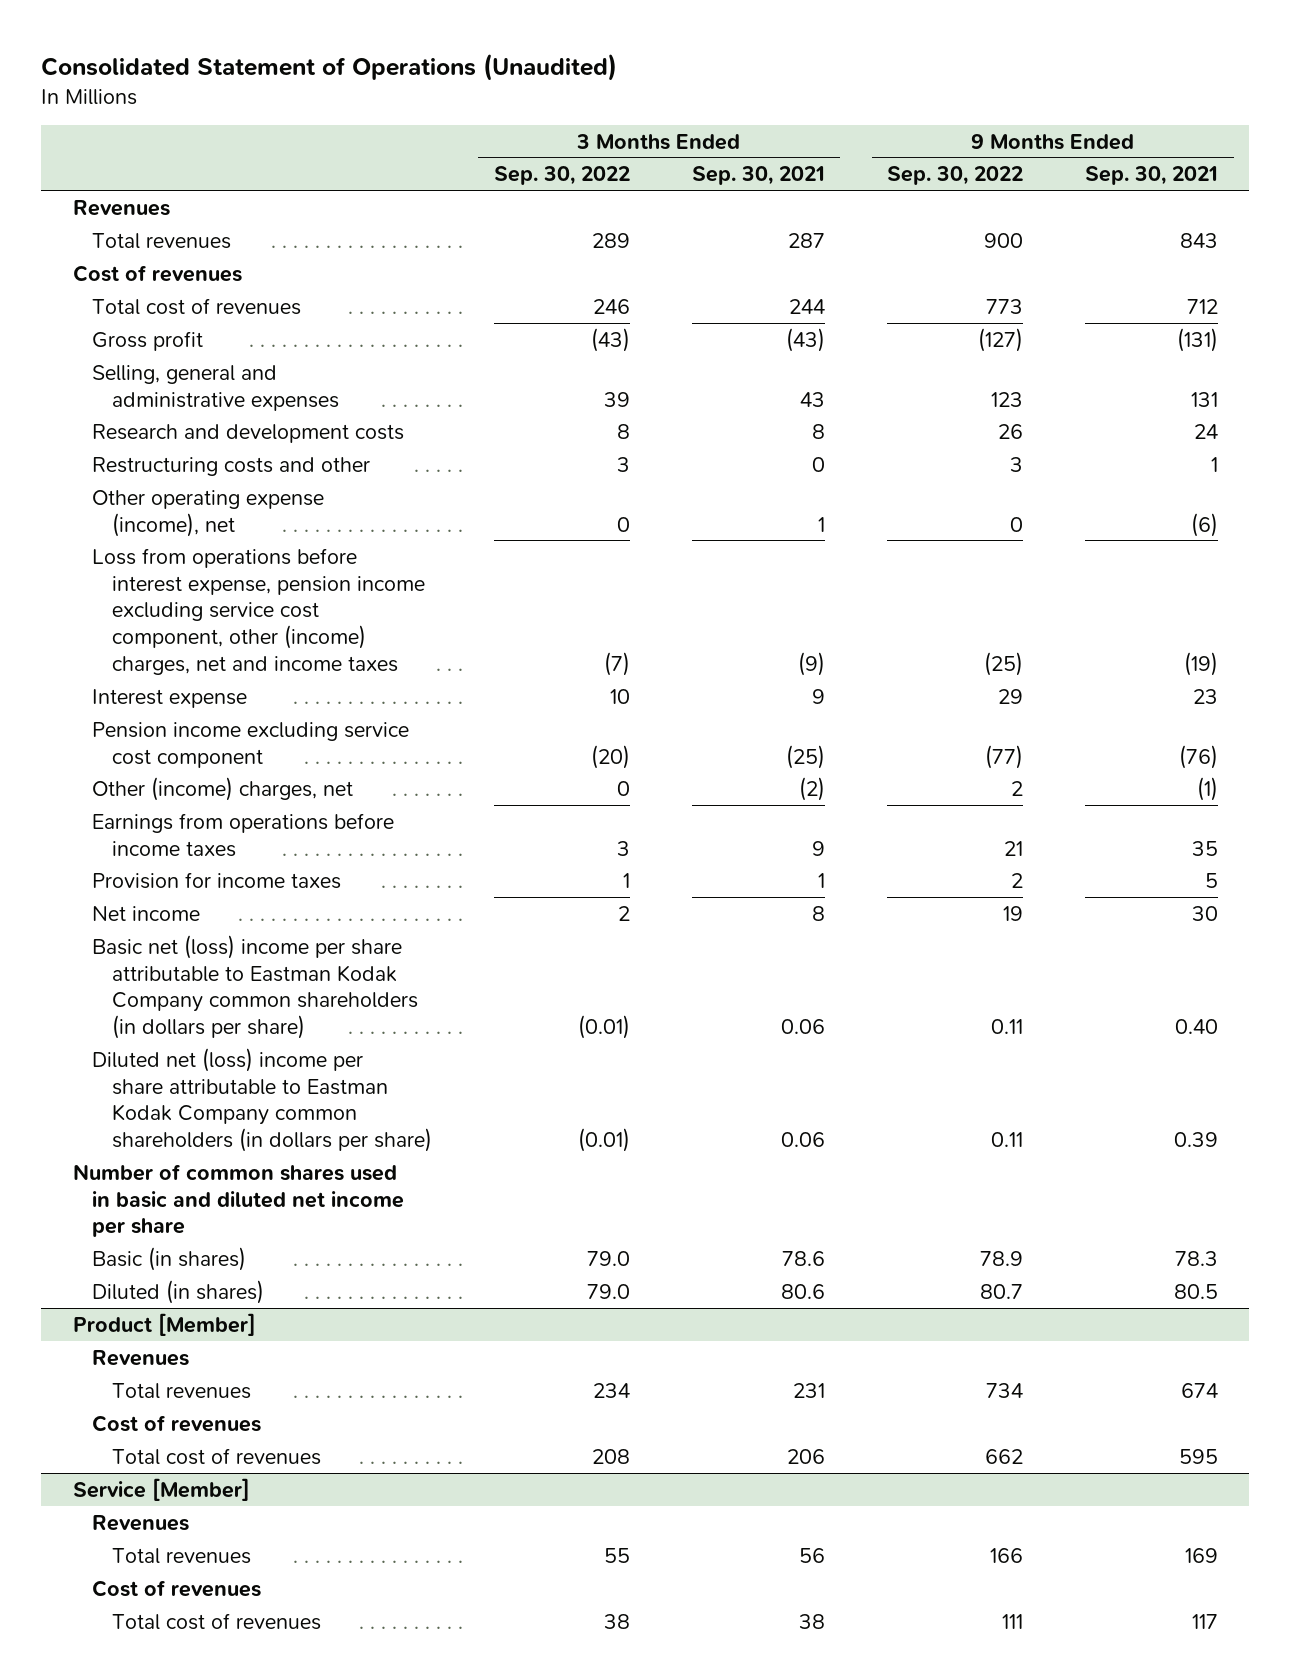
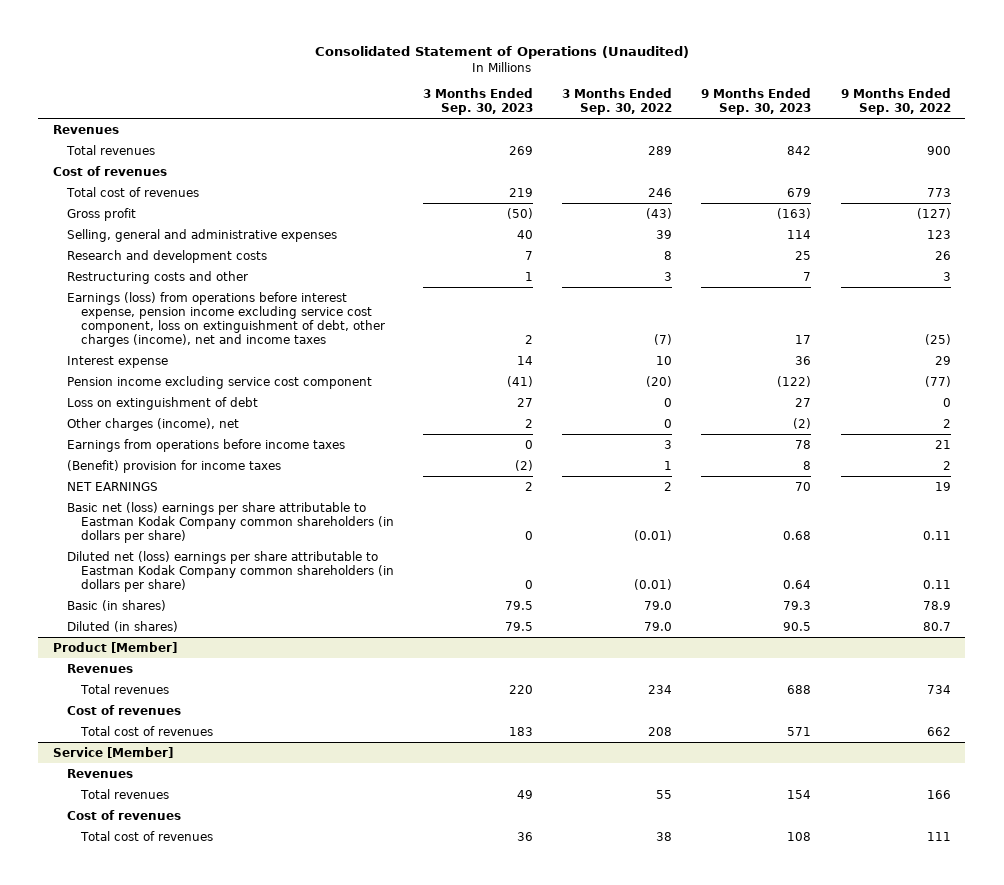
[691,166,825,186] Sep. 30, 2021 -> none
[1085,166,1219,186] Sep. 30, 2021 -> none
none -> [422,87,533,116] 3 Months Ended Sep. 30, 2023
none -> [701,87,812,116] 9 Months Ended Sep. 30, 2023
[92,489,325,537] Other operating expense (income), net -> none
[92,547,425,676] Loss from operations before interest expense, pension income excluding service cost component, other (income) charges, net and income taxes -> [66,291,385,348] Earnings (loss) from operations before interest expense, pension income excluding service cost component, loss on extinguishment of debt, other charges (income), net and income taxes
none -> [66,396,258,410] Loss on extinguishment of debt
[92,776,354,801] Other (income) charges, net -> [66,417,239,431] Other charges (income), net
[72,1163,405,1238] Number of common shares used in basic and diluted net income per share -> none
[92,871,342,889] Provision for income taxes -> [66,459,281,473] (Benefit) provision for income taxes
[92,905,201,921] Net income -> [66,481,158,491] NET EARNINGS
[92,934,418,1040] Basic net (loss) income per share attributable to Eastman Kodak Company common shareholders (in dollars per share) -> [66,501,394,543] Basic net (loss) earnings per share attributable to Eastman Kodak Company common shareholders (in dollars per share)
[92,1047,432,1153] Diluted net (loss) income per share attributable to Eastman Kodak Company common shareholders (in dollars per share) -> [66,550,394,592] Diluted net (loss) earnings per share attributable to Eastman Kodak Company common shareholders (in dollars per share)

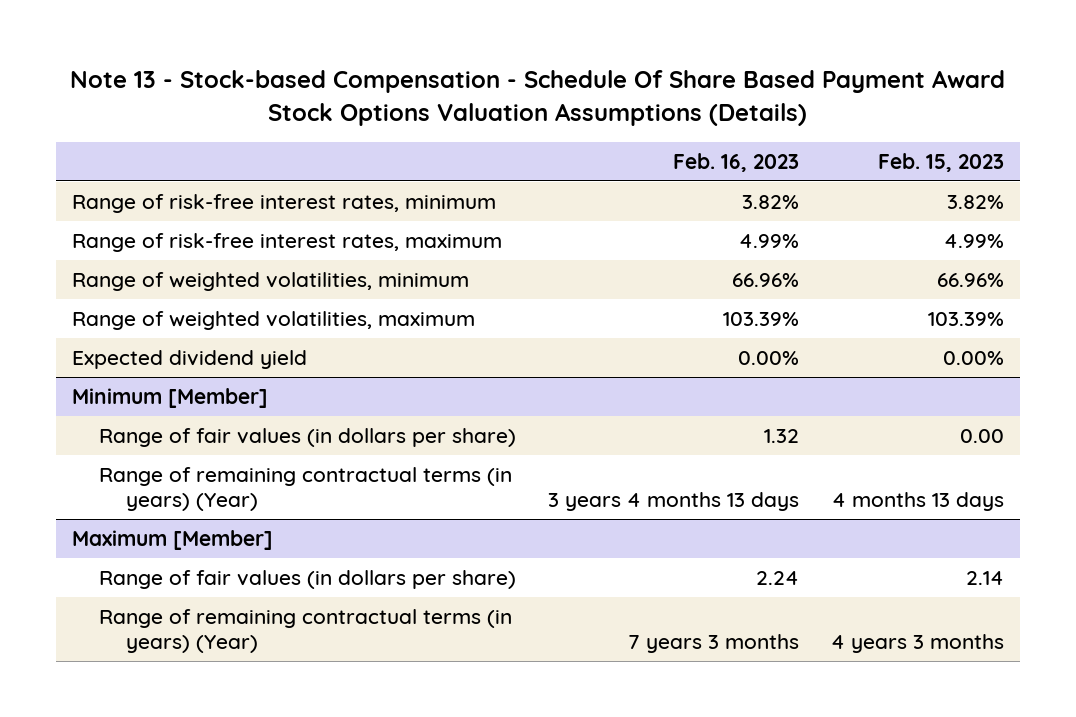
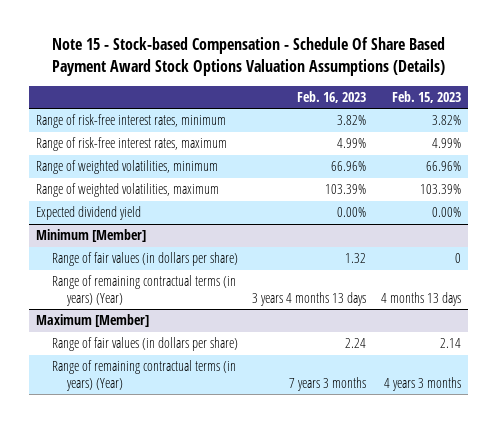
[69,70,1005,126] Note 13 - Stock-based Compensation - Schedule Of Share Based Payment Award Stock Options Valuation Assumptions (Details) -> [51,37,445,76] Note 15 - Stock-based Compensation - Schedule Of Share Based Payment Award Stock Options Valuation Assumptions (Details)
[960,428,1005,443] 0.00 -> [455,253,462,264] 0

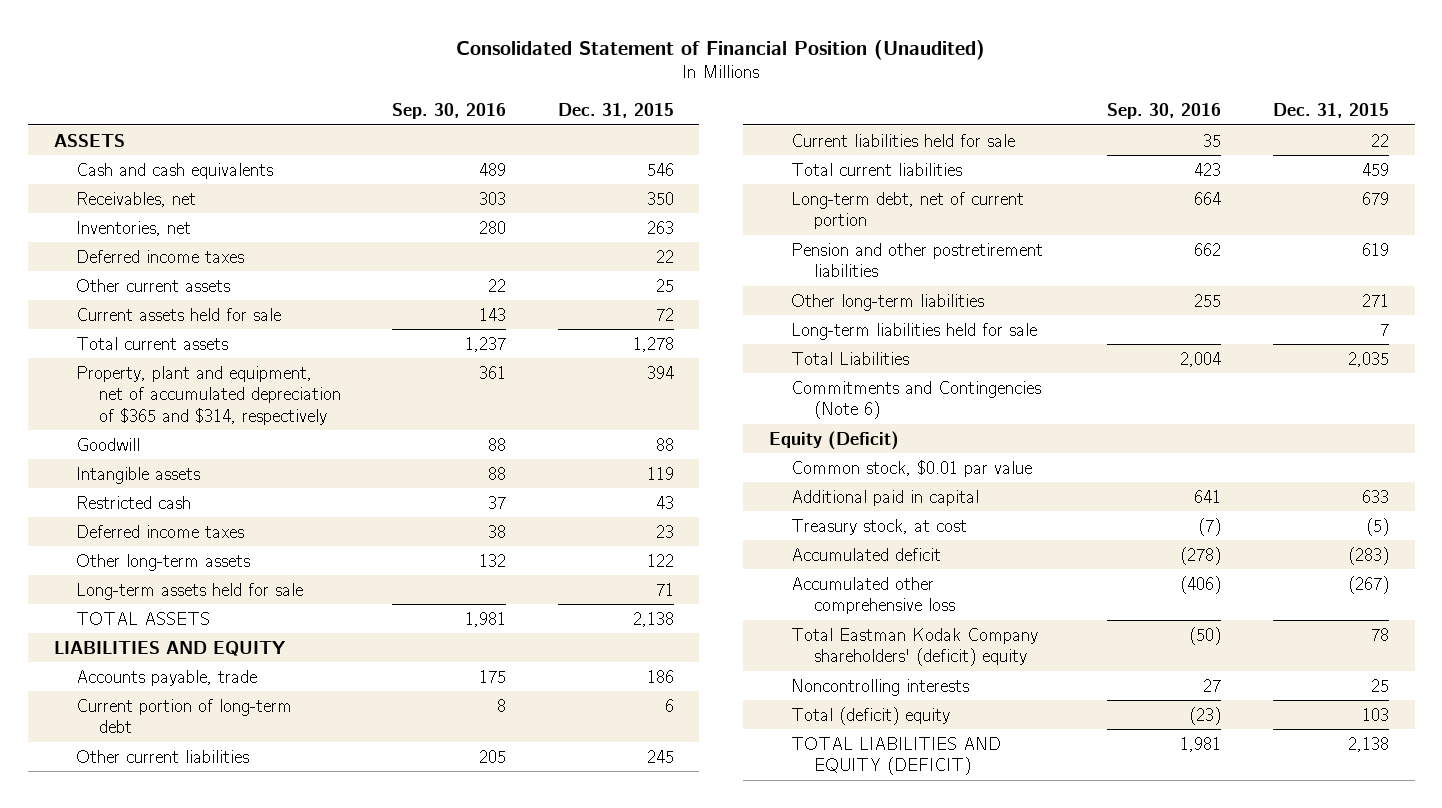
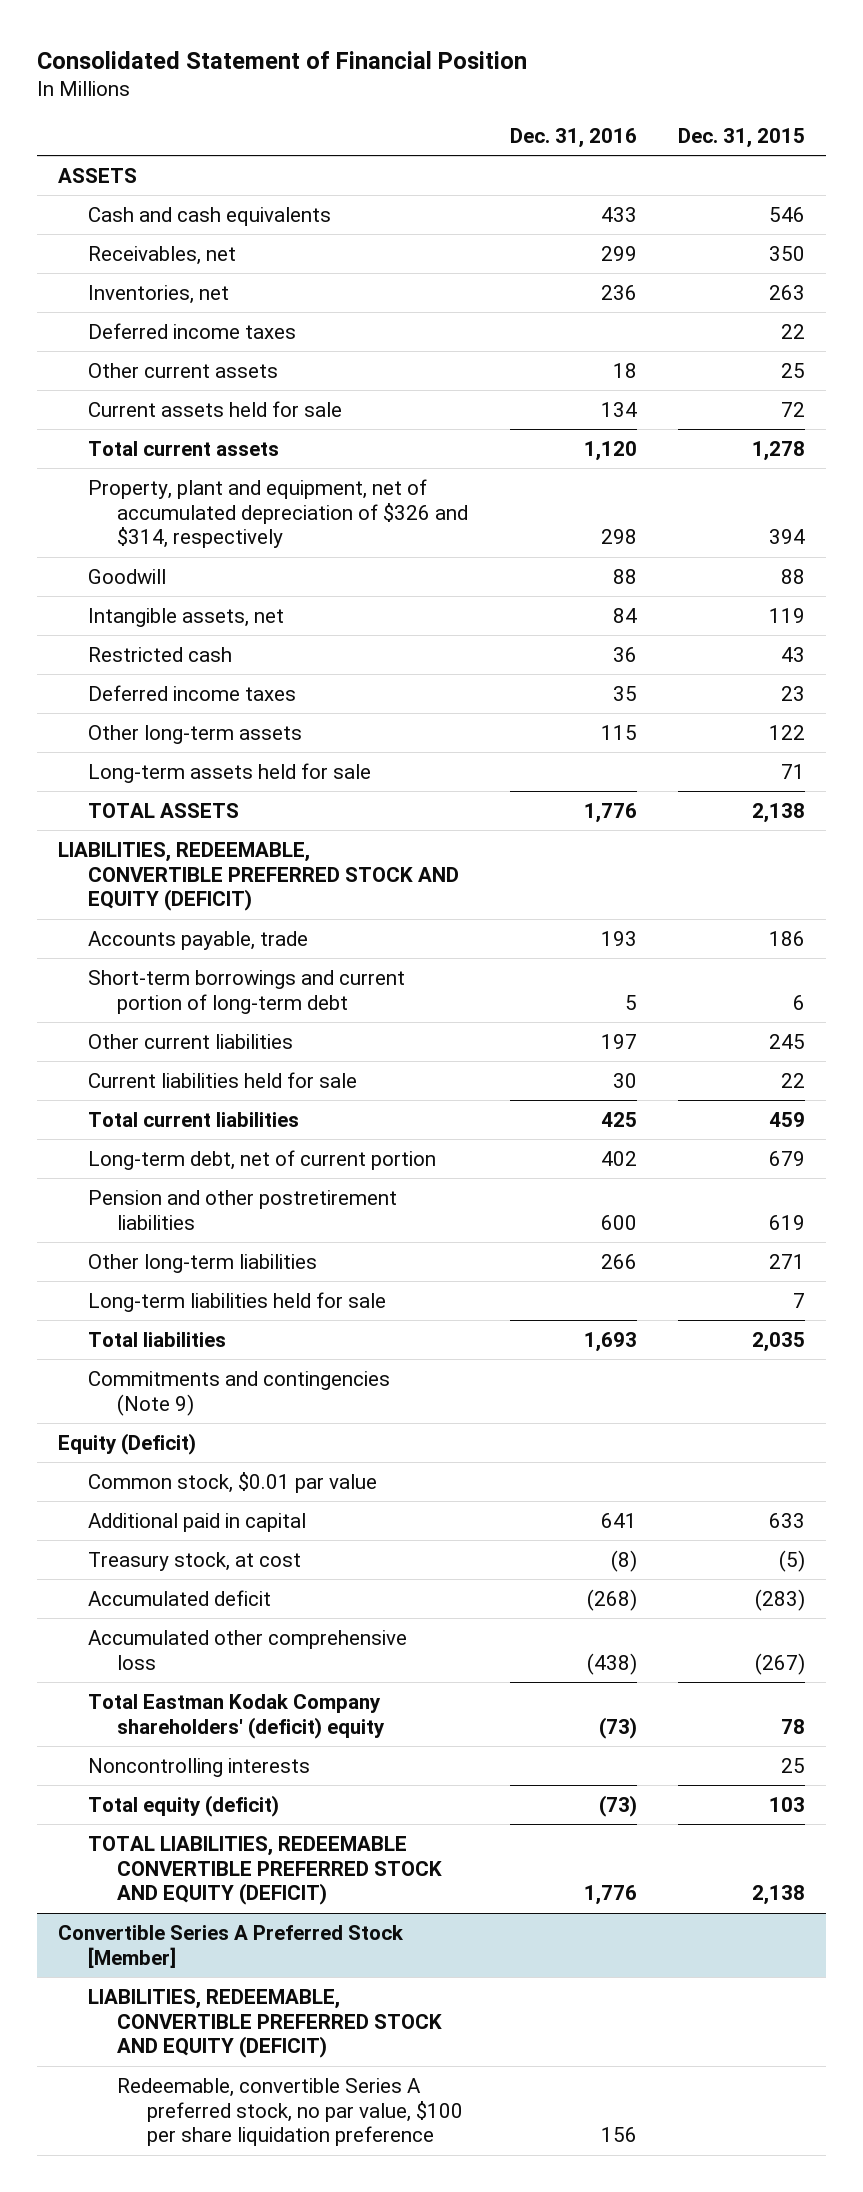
[456,39,986,60] Consolidated Statement of Financial Position (Unaudited) -> [37,50,528,69] Consolidated Statement of Financial Position
[392,103,507,120] Sep. 30, 2016 -> none
none -> [509,127,637,148] Dec. 31, 2016
[76,365,342,425] Property, plant and equipment, net of accumulated depreciation of $365 and $314, respectively -> [87,478,469,549] Property, plant and equipment, net of accumulated depreciation of $326 and $314, respectively
[76,466,201,484] Intangible assets -> [87,607,284,627] Intangible assets, net
[53,640,286,656] LIABILITIES AND EQUITY -> [58,841,459,912] LIABILITIES, REDEEMABLE, CONVERTIBLE PREFERRED STOCK AND EQUITY (DEFICIT)
[76,698,293,734] Current portion of long-term debt -> [87,969,405,1014] Short-term borrowings and current portion of long-term debt
[791,351,910,365] Total Liabilities -> [87,1331,226,1347] Total liabilities
[791,380,1042,420] Commitments and Contingencies (Note 6) -> [87,1370,390,1416] Commitments and contingencies (Note 9)
[791,706,951,725] Total (deficit) equity -> [87,1794,279,1817] Total equity (deficit)
[791,736,1002,776] TOTAL LIABILITIES AND EQUITY (DEFICIT) -> [87,1835,443,1906] TOTAL LIABILITIES, REDEEMABLE CONVERTIBLE PREFERRED STOCK AND EQUITY (DEFICIT)
none -> [58,1924,405,1968] Convertible Series A Preferred Stock [Member]
none -> [87,1988,443,2059] LIABILITIES, REDEEMABLE, CONVERTIBLE PREFERRED STOCK AND EQUITY (DEFICIT)
none -> [117,2077,463,2147] Redeemable, convertible Series A preferred stock, no par value, $100 per share liquidation preference

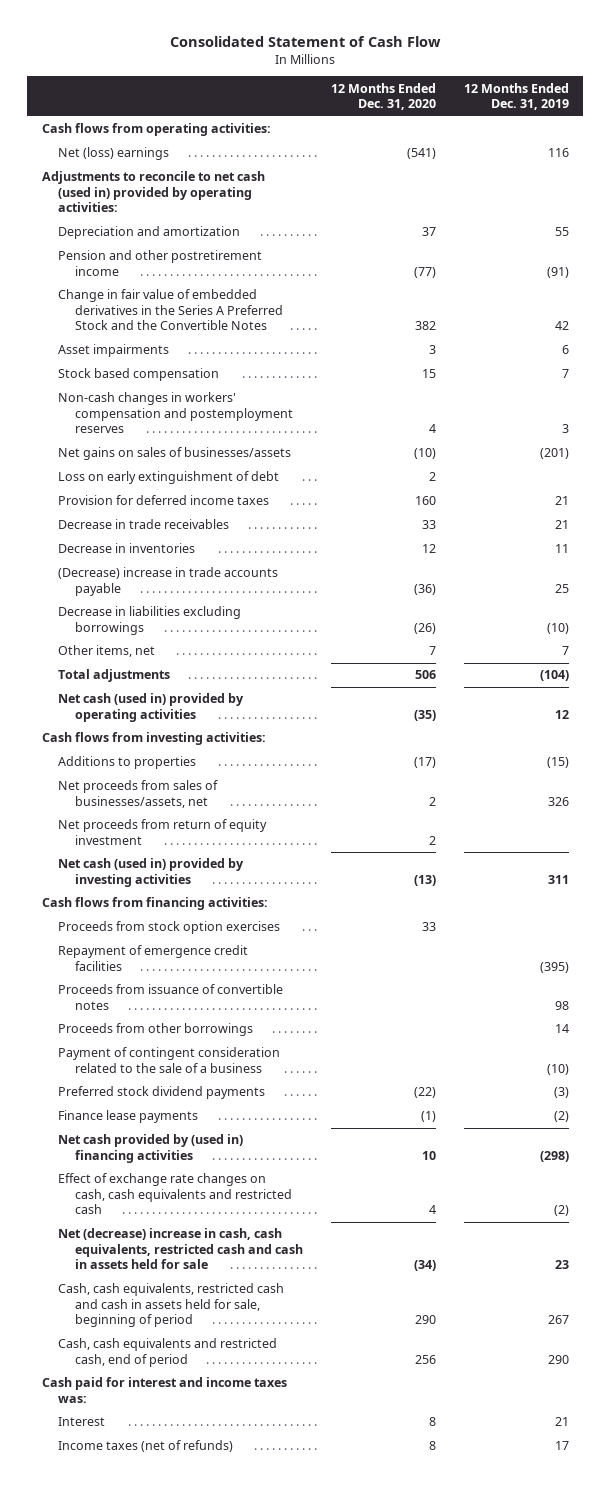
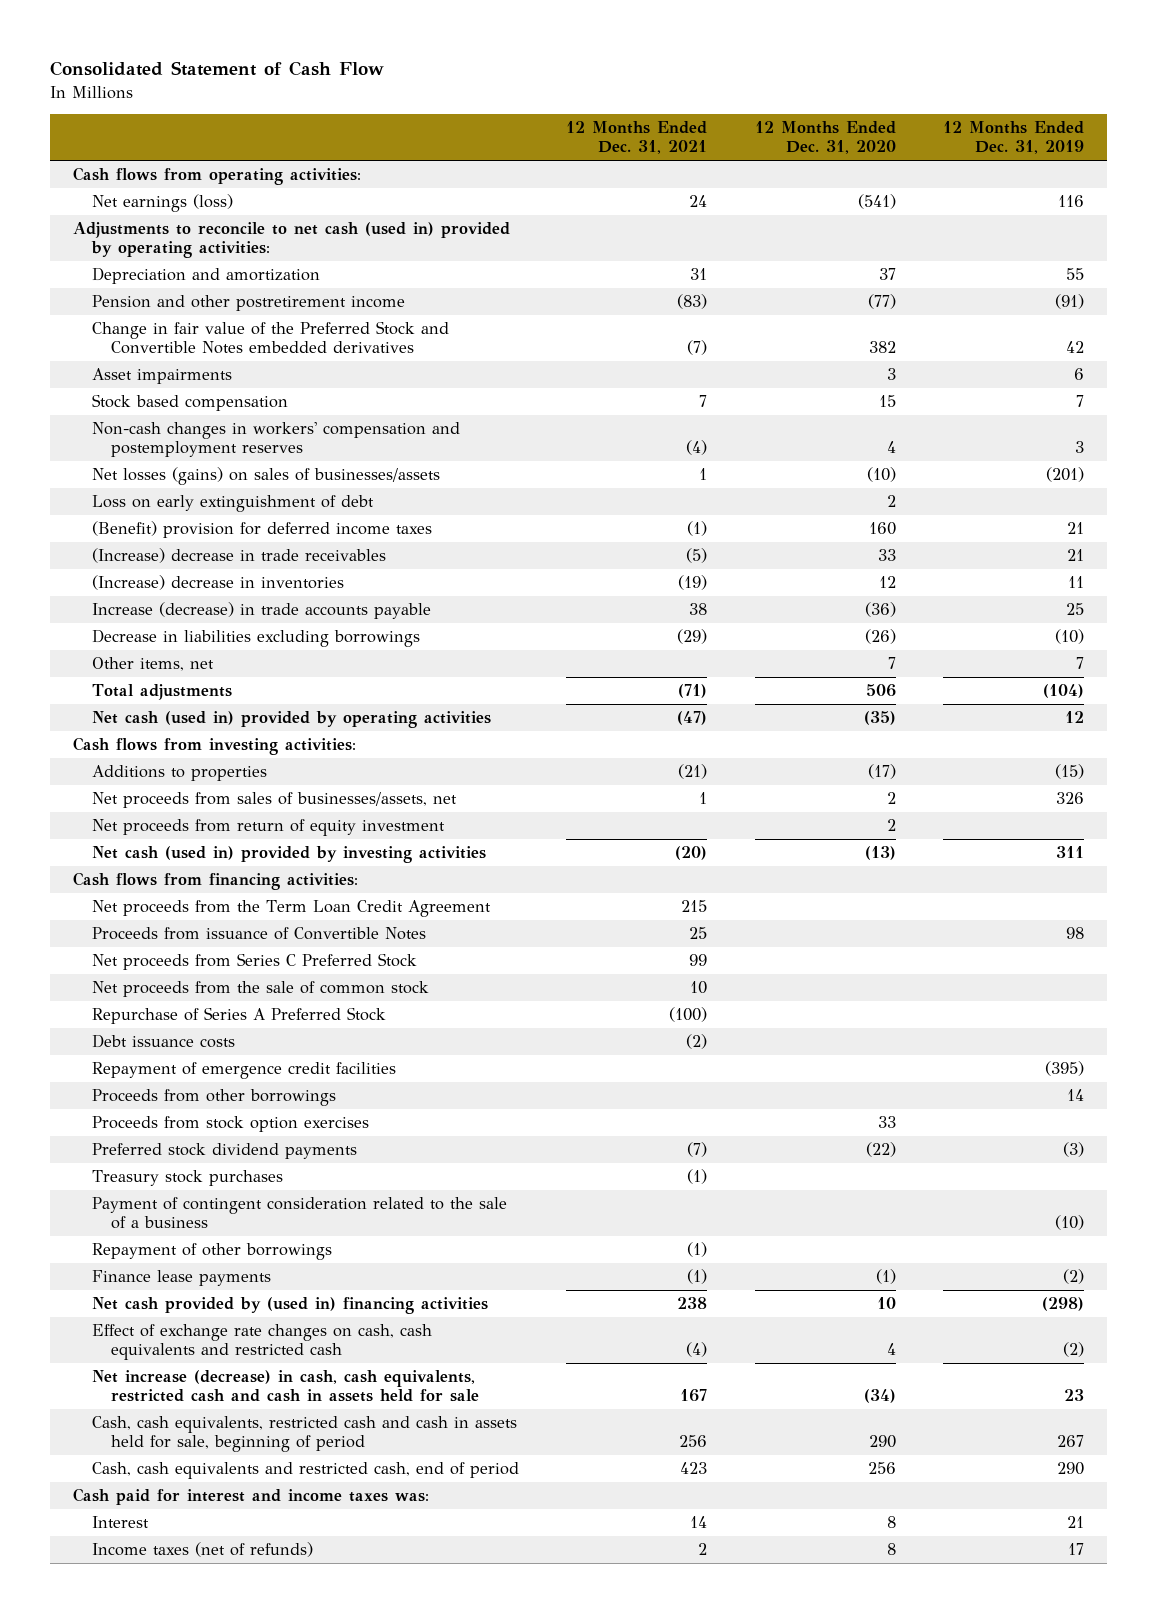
none -> [566,121,708,155] 12 Months Ended Dec. 31, 2021
[58,147,170,161] Net (loss) earnings -> [92,194,234,213] Net earnings (loss)
[58,289,283,331] Change in fair value of embedded derivatives in the Series A Preferred Stock and the Convertible Notes -> [92,321,450,355] Change in fair value of the Preferred Stock and Convertible Notes embedded derivatives
[58,447,292,461] Net gains on sales of businesses/assets -> [92,467,441,486] Net losses (gains) on sales of businesses/assets
[58,495,270,506] Provision for deferred income taxes -> [92,521,433,539] (Benefit) provision for deferred income taxes
[58,519,230,530] Decrease in trade receivables -> [92,548,387,564] (Increase) decrease in trade receivables
[58,543,196,554] Decrease in inventories -> [92,575,345,591] (Increase) decrease in inventories
[58,567,279,596] (Decrease) increase in trade accounts payable -> [92,602,432,620] Increase (decrease) in trade accounts payable
none -> [92,900,492,918] Net proceeds from the Term Loan Credit Agreement
none -> [92,927,427,941] Proceeds from issuance of Convertible Notes
none -> [92,953,418,971] Net proceeds from Series C Preferred Stock
none -> [92,981,430,998] Net proceeds from the sale of common stock
none -> [92,1007,387,1025] Repurchase of Series A Preferred Stock
none -> [92,1034,236,1049] Debt issuance costs
[58,984,284,1010] Proceeds from issuance of convertible notes -> none
[58,921,281,935] Proceeds from stock option exercises -> [92,1116,370,1133] Proceeds from stock option exercises
none -> [92,1170,284,1187] Treasury stock purchases
[58,1047,281,1073] Payment of contingent consideration related to the sale of a business -> [92,1197,508,1230] Payment of contingent consideration related to the sale of a business
none -> [92,1243,333,1261] Repayment of other borrowings
[58,1228,303,1270] Net (decrease) increase in cash, cash equivalents, restricted cash and cash in assets held for sale -> [92,1370,480,1403] Net increase (decrease) in cash, cash equivalents, restricted cash and cash in assets held for sale

